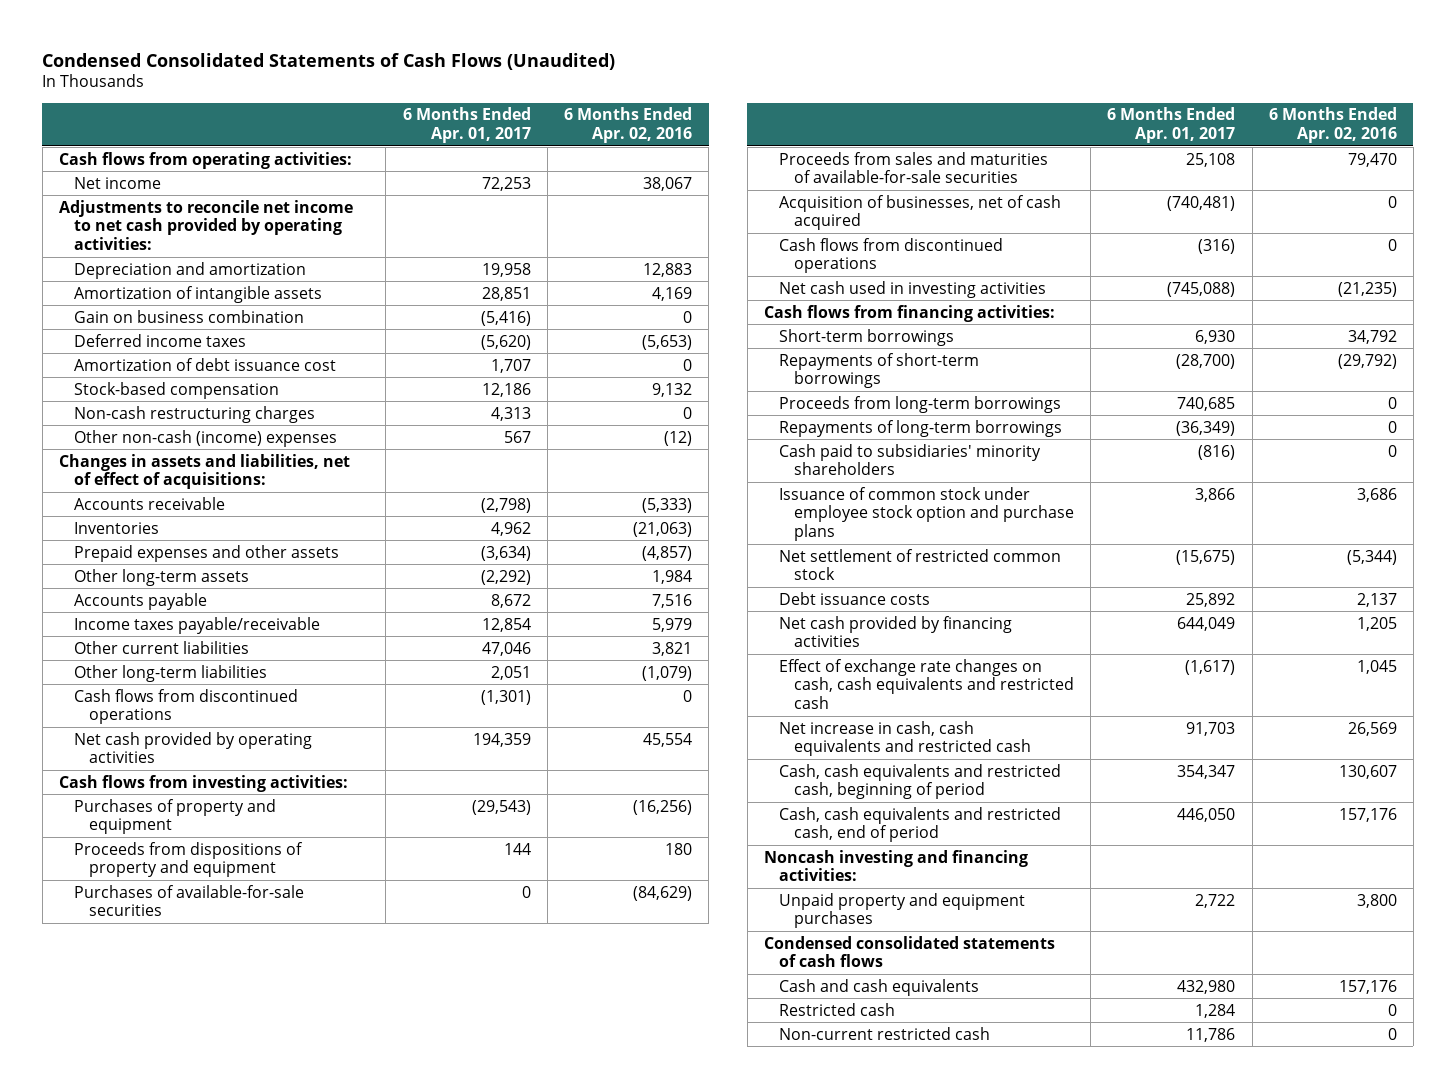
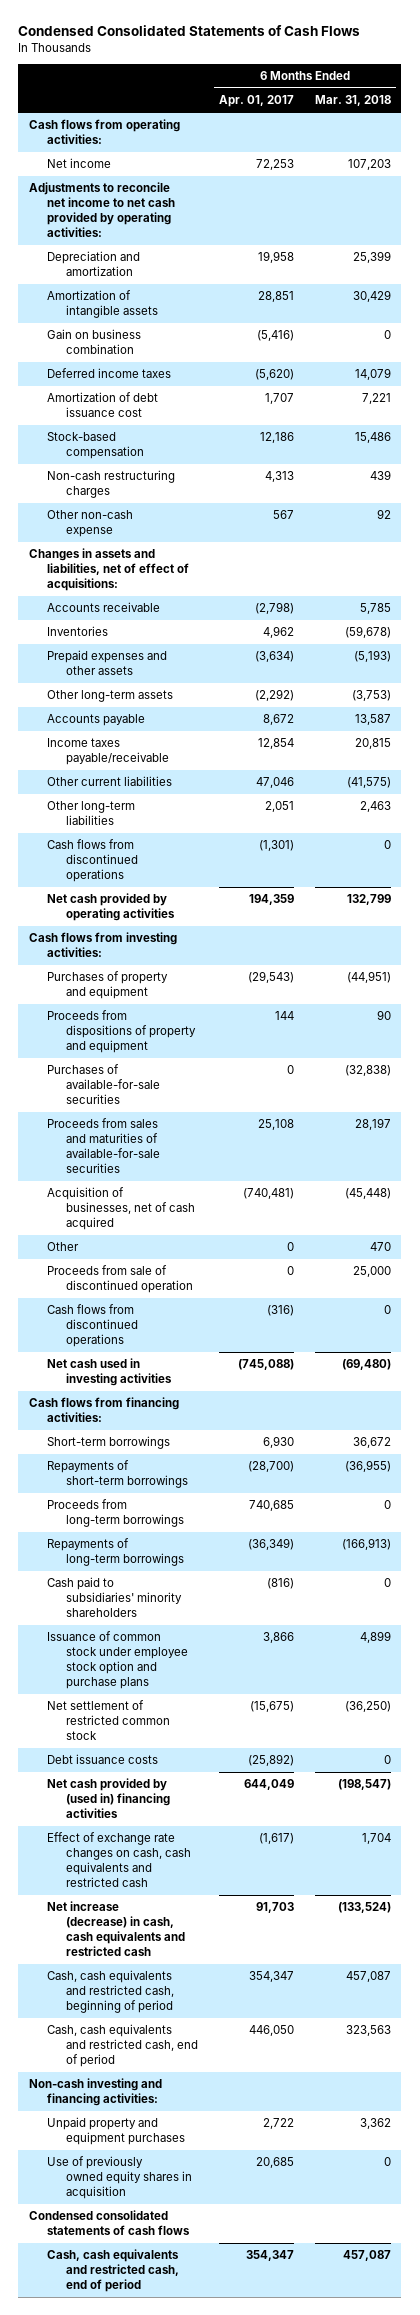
[42,52,616,70] Condensed Consolidated Statements of Cash Flows (Unaudited) -> [18,25,361,37] Condensed Consolidated Statements of Cash Flows
[563,107,692,144] 6 Months Ended Apr. 02, 2016 -> none
none -> [314,95,391,107] Mar. 31, 2018
[74,429,338,447] Other non-cash (income) expenses -> [47,510,134,538] Other non-cash expense
none -> [47,1242,80,1252] Other
none -> [47,1265,193,1294] Proceeds from sale of discontinued operation
[1186,592,1236,607] 25,892 -> [247,1754,294,1767] (25,892)
[779,615,1013,648] Net cash provided by financing activities -> [47,1778,170,1819] Net cash provided by (used in) financing activities
[779,720,1032,757] Net increase in cash, cash equivalents and restricted cash -> [47,1901,185,1957] Net increase (decrease) in cash, cash equivalents and restricted cash
[763,849,1028,882] Noncash investing and financing activities: -> [28,2078,162,2107] Non-cash investing and financing activities:
none -> [47,2156,192,2200] Use of previously owned equity shares in acquisition
[779,978,980,996] Cash and cash equivalents -> none
[779,1002,896,1016] Restricted cash -> none
[779,1026,991,1040] Non-current restricted cash -> none
none -> [47,2249,180,2293] Cash, cash equivalents and restricted cash, end of period

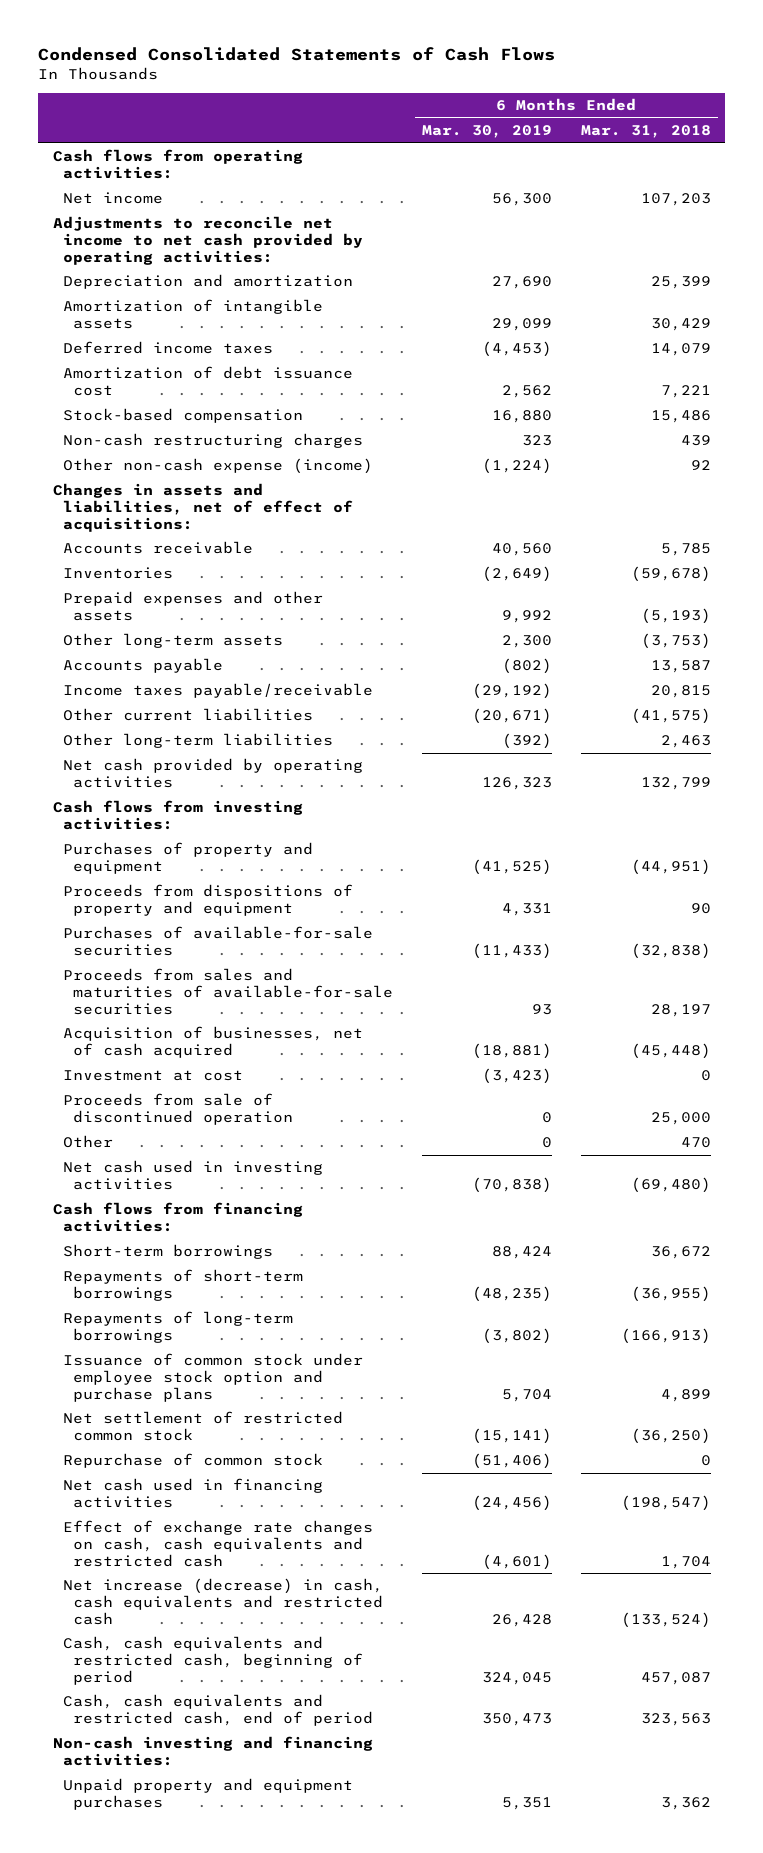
[218,95,294,108] Apr. 01, 2017 -> none
none -> [421,125,552,139] Mar. 30, 2019
[47,329,142,355] Gain on business combination -> none
[47,510,134,538] Other non-cash expense -> [62,458,373,475] Other non-cash expense (income)
[47,839,138,883] Cash flows from discontinued operations -> none
none -> [62,1070,243,1082] Investment at cost
[47,1304,138,1348] Cash flows from discontinued operations -> none
[47,1242,80,1252] Other -> [62,1135,113,1149] Other
[47,1499,184,1528] Proceeds from long-term borrowings -> none
[47,1577,182,1618] Cash paid to subsidiaries' minority shareholders -> none
[47,1754,159,1765] Debt issuance costs -> none
none -> [62,1453,323,1469] Repurchase of common stock
[47,1778,170,1819] Net cash provided by (used in) financing activities -> [62,1478,323,1509] Net cash used in financing activities
[47,2156,192,2200] Use of previously owned equity shares in acquisition -> none
[28,2210,191,2236] Condensed consolidated statements of cash flows -> none
[47,2249,180,2293] Cash, cash equivalents and restricted cash, end of period -> none

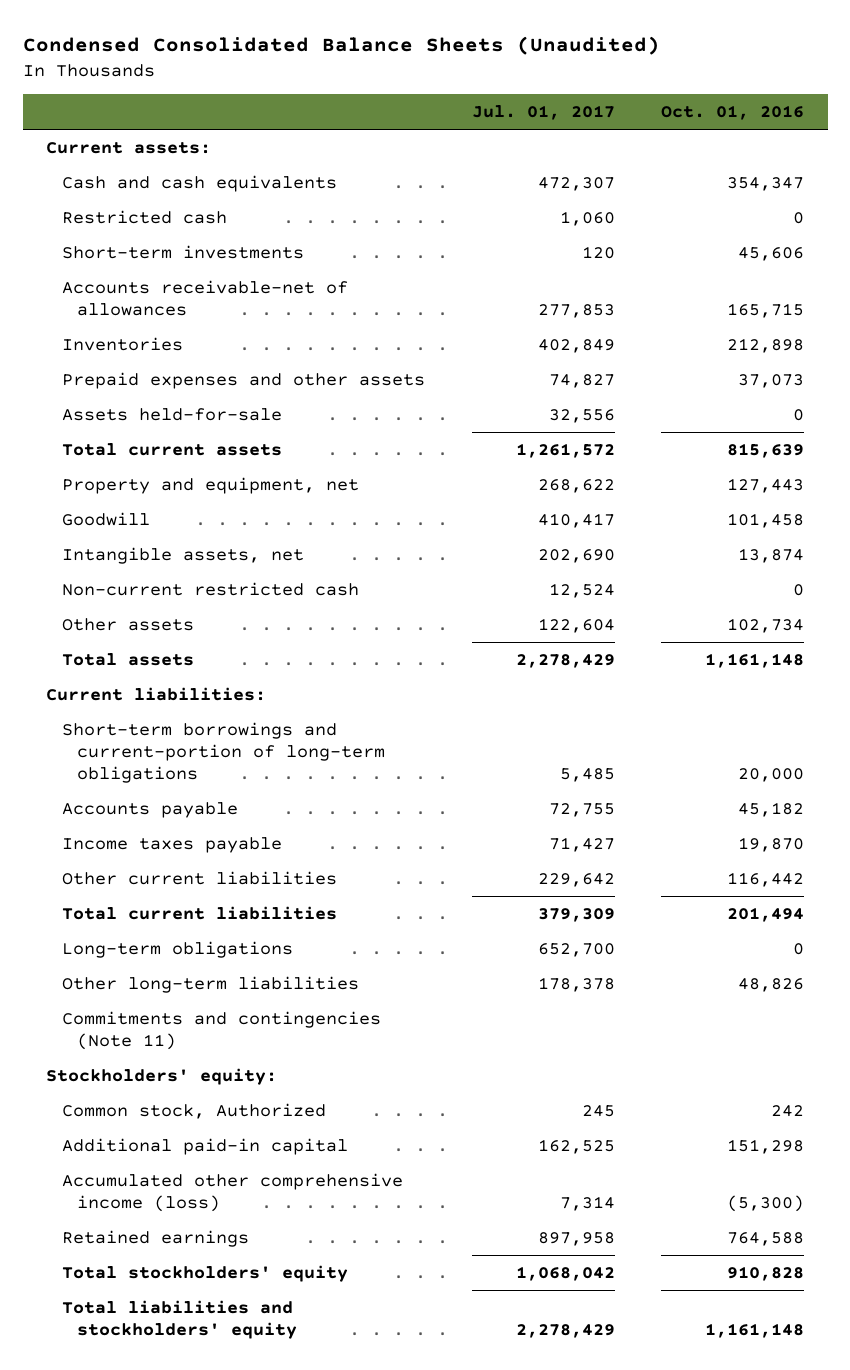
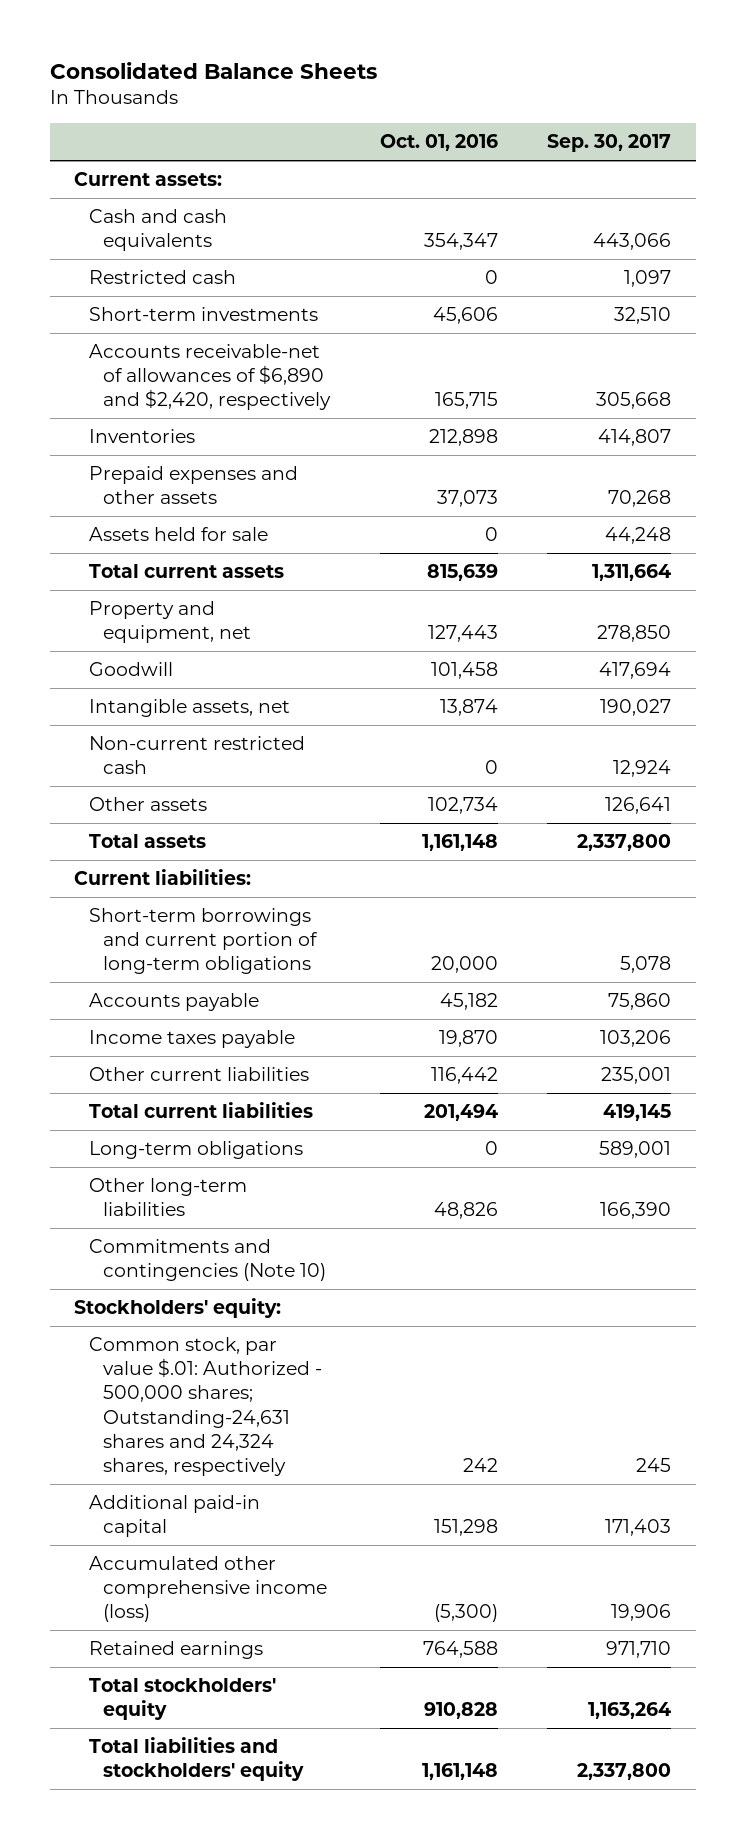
[22,36,660,56] Condensed Consolidated Balance Sheets (Unaudited) -> [49,61,377,79] Consolidated Balance Sheets
[471,105,615,121] Jul. 01, 2017 -> none
none -> [547,134,672,153] Sep. 30, 2017
[61,279,348,316] Accounts receivable-net of allowances -> [88,343,332,411] Accounts receivable-net of allowances of $6,890 and $2,420, respectively
[61,407,282,421] Assets held-for-sale -> [88,526,268,541] Assets held for sale
[61,721,386,783] Short-term borrowings and current-portion of long-term obligations -> [88,907,319,975] Short-term borrowings and current portion of long-term obligations
[61,1010,381,1050] Commitments and contingencies (Note 11) -> [88,1238,327,1282] Commitments and contingencies (Note 10)
[61,1102,326,1119] Common stock, Authorized -> [88,1336,323,1477] Common stock, par value $.01: Authorized - 500,000 shares; Outstanding-24,631 shares and 24,324 shares, respectively

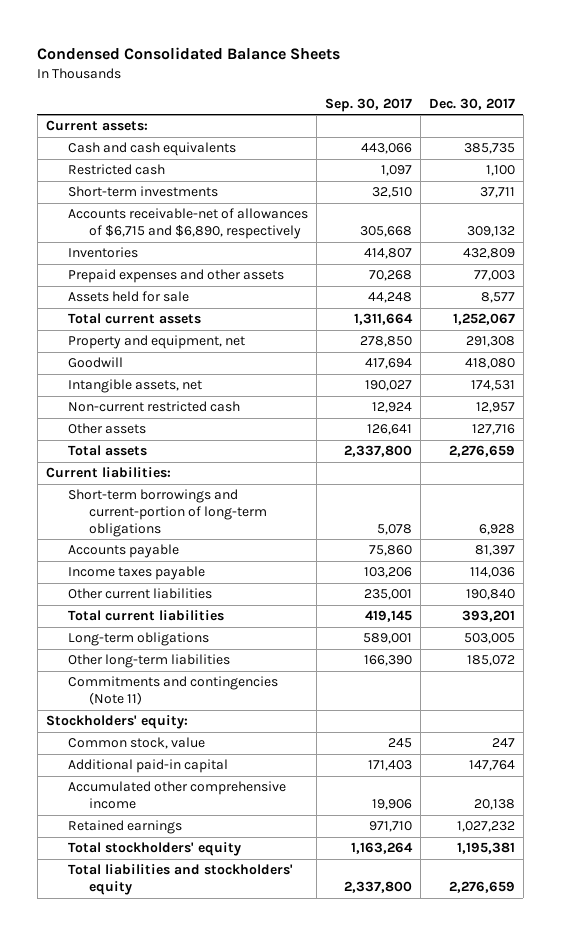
[49,61,377,79] Consolidated Balance Sheets -> [37,47,341,61] Condensed Consolidated Balance Sheets
[379,134,498,152] Oct. 01, 2016 -> none
none -> [428,97,515,110] Dec. 30, 2017
[88,343,332,411] Accounts receivable-net of allowances of $6,890 and $2,420, respectively -> [67,208,308,240] Accounts receivable-net of allowances of $6,715 and $6,890, respectively
[88,907,319,975] Short-term borrowings and current portion of long-term obligations -> [67,489,268,537] Short-term borrowings and current-portion of long-term obligations
[88,1238,327,1282] Commitments and contingencies (Note 10) -> [67,676,278,706] Commitments and contingencies (Note 11)
[88,1336,323,1477] Common stock, par value $.01: Authorized - 500,000 shares; Outstanding-24,631 shares and 24,324 shares, respectively -> [67,737,205,750] Common stock, value
[88,1555,328,1623] Accumulated other comprehensive income (loss) -> [67,781,286,810] Accumulated other comprehensive income

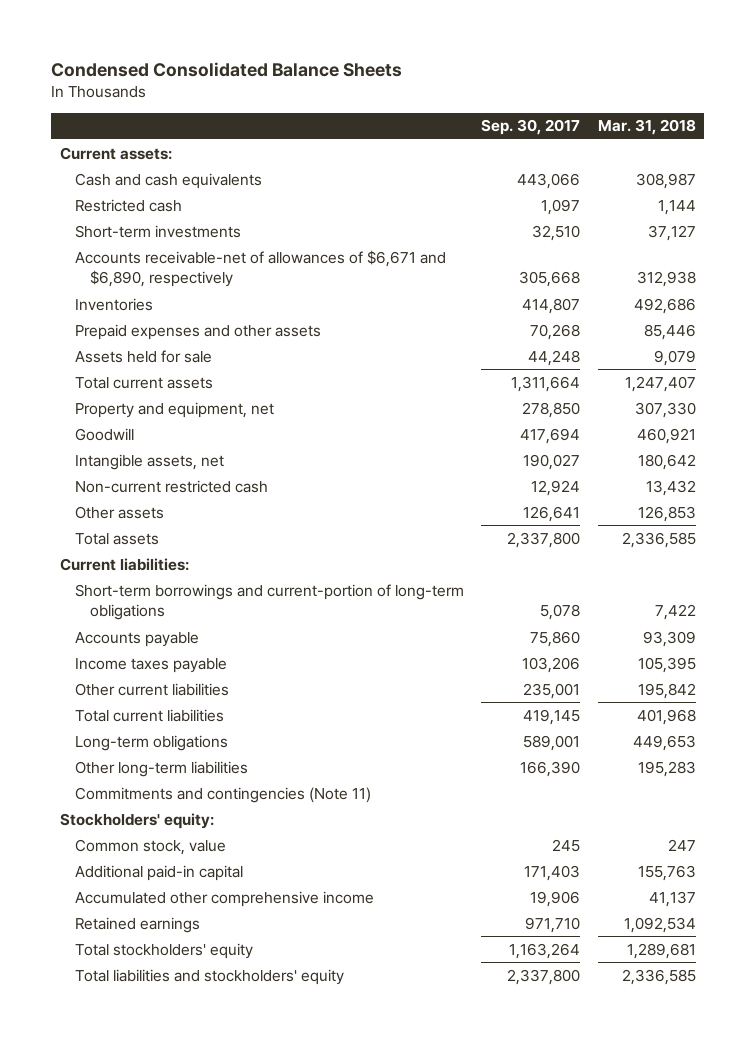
[428,97,515,110] Dec. 30, 2017 -> none
none -> [597,119,696,136] Mar. 31, 2018
[67,208,308,240] Accounts receivable-net of allowances of $6,715 and $6,890, respectively -> [74,249,446,288] Accounts receivable-net of allowances of $6,671 and $6,890, respectively

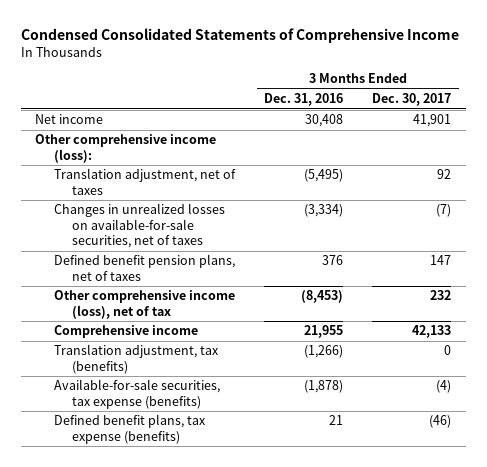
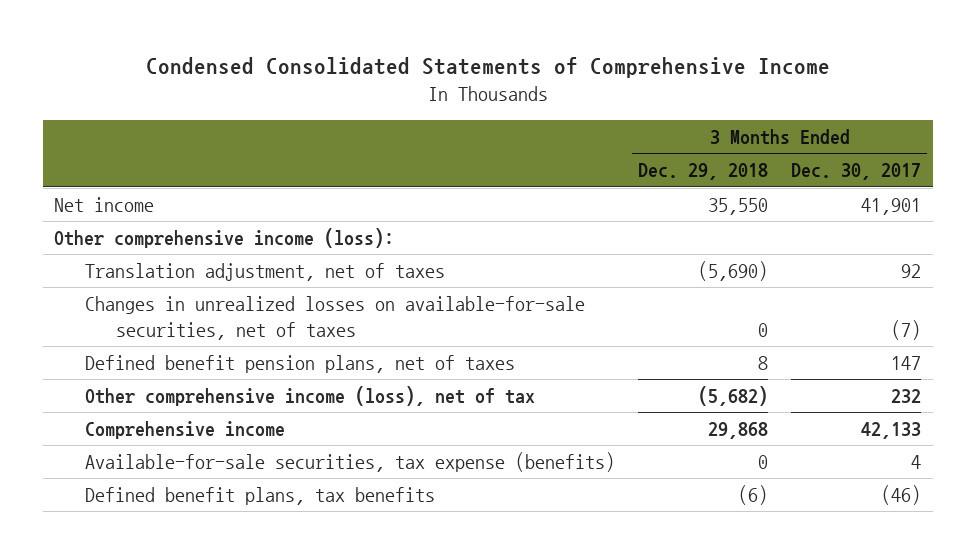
[264,93,344,107] Dec. 31, 2016 -> none
none -> [638,163,769,181] Dec. 29, 2018
[53,344,219,374] Translation adjustment, tax (benefits) -> none
[436,380,452,394] (4) -> [911,455,922,470] 4
[53,414,206,444] Defined benefit plans, tax expense (benefits) -> [85,487,436,506] Defined benefit plans, tax benefits

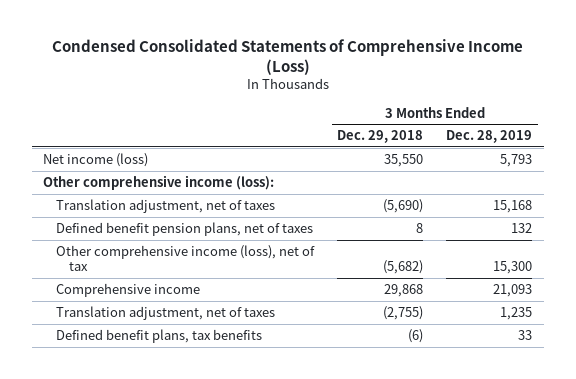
[145,57,830,79] Condensed Consolidated Statements of Comprehensive Income -> [51,38,523,75] Condensed Consolidated Statements of Comprehensive Income (Loss)
[791,163,922,181] Dec. 30, 2017 -> none
none -> [446,130,533,144] Dec. 28, 2019
[53,197,154,213] Net income -> [43,153,149,168] Net income (loss)
[85,296,586,340] Changes in unrealized losses on available-for-sale securities, net of taxes -> none
[85,452,616,473] Available-for-sale securities, tax expense (benefits) -> none
none -> [56,306,276,321] Translation adjustment, net of taxes

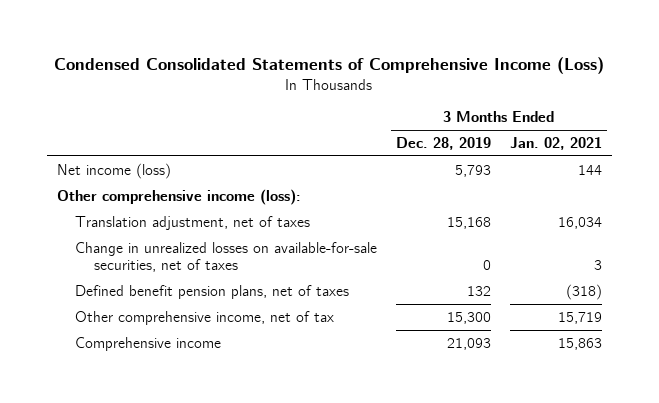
[337,130,424,144] Dec. 29, 2018 -> none
none -> [510,137,603,151] Jan. 02, 2021
none -> [75,241,378,273] Change in unrealized losses on available-for-sale securities, net of taxes
[56,245,316,272] Other comprehensive income (loss), net of tax -> [75,310,335,325] Other comprehensive income, net of tax
[56,306,276,321] Translation adjustment, net of taxes -> none
[56,329,263,344] Defined benefit plans, tax benefits -> none

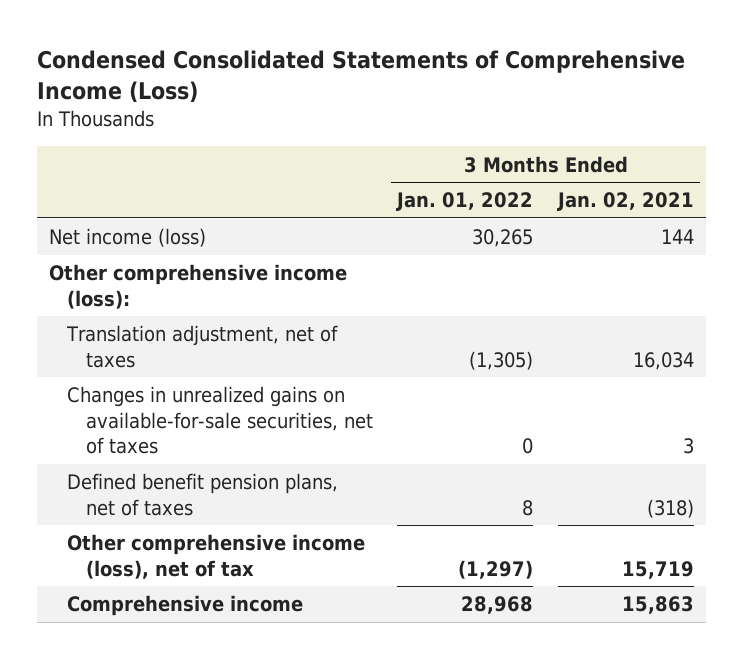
[396,137,492,151] Dec. 28, 2019 -> none
none -> [396,192,534,212] Jan. 01, 2022
[75,241,378,273] Change in unrealized losses on available-for-sale securities, net of taxes -> [67,386,373,455] Changes in unrealized gains on available-for-sale securities, net of taxes
[75,310,335,325] Other comprehensive income, net of tax -> [67,534,366,579] Other comprehensive income (loss), net of tax

